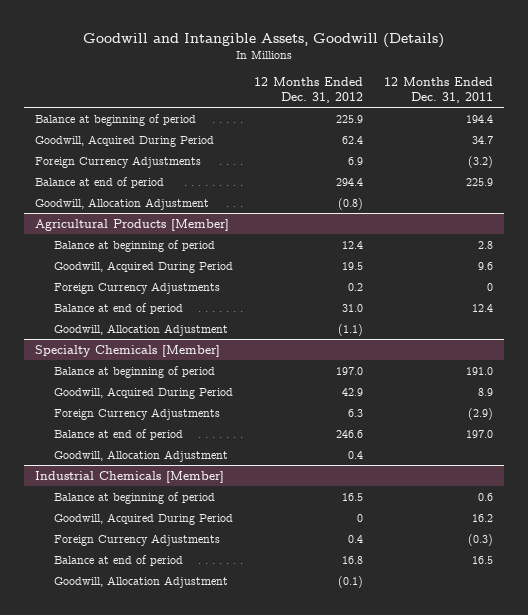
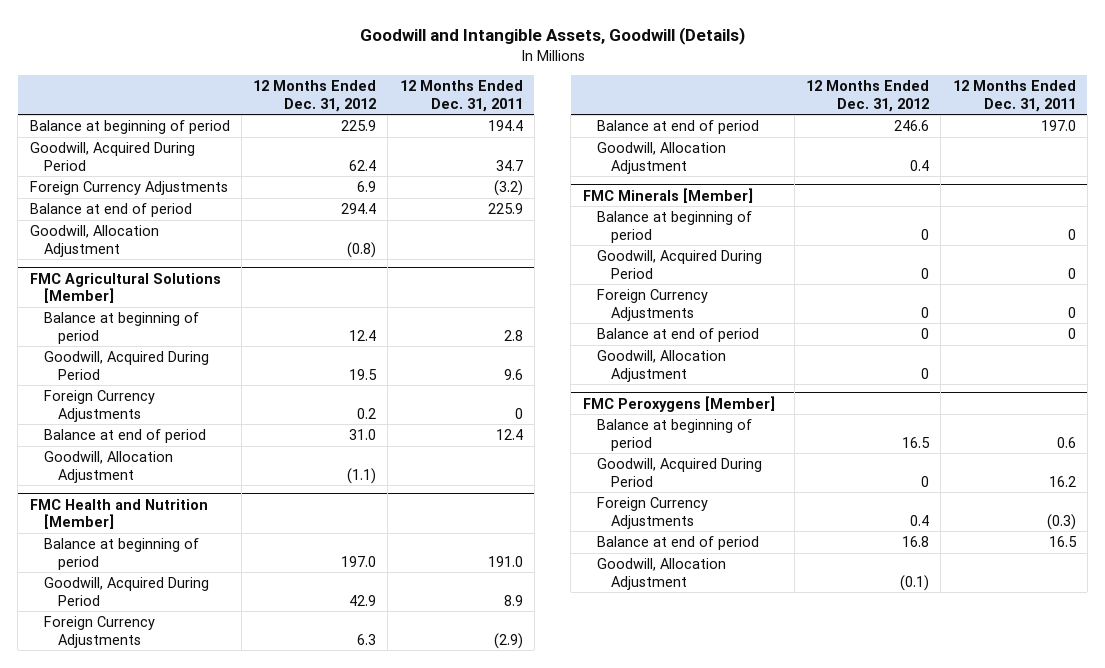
[34,218,229,231] Agricultural Products [Member] -> none
none -> [29,272,221,304] FMC Agricultural Solutions [Member]
[34,344,220,357] Specialty Chemicals [Member] -> none
none -> [29,498,208,530] FMC Health and Nutrition [Member]
[34,470,224,483] Industrial Chemicals [Member] -> none
none -> [582,187,753,203] FMC Minerals [Member]
none -> [596,211,752,243] Balance at beginning of period
none -> [596,250,762,279] Goodwill, Acquired During Period
none -> [596,289,708,321] Foreign Currency Adjustments
none -> [596,328,759,343] Balance at end of period
none -> [596,350,726,382] Goodwill, Allocation Adjustment
none -> [582,395,775,412] FMC Peroxygens [Member]

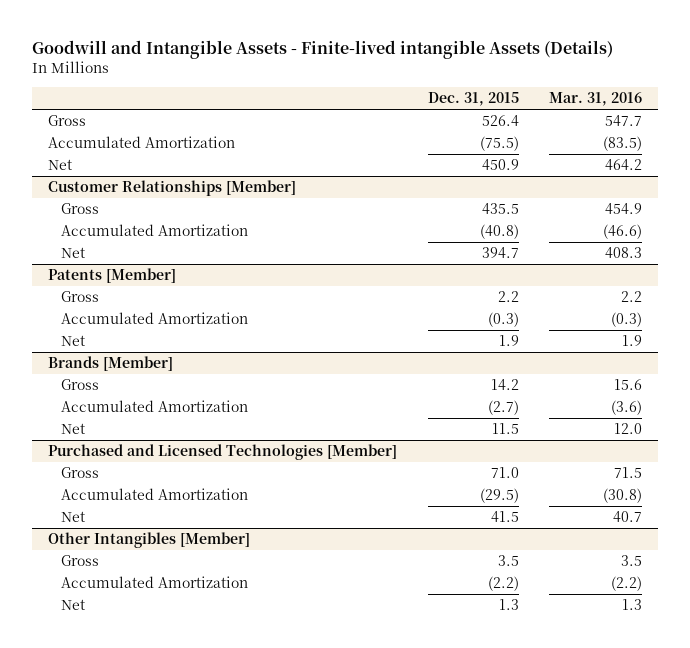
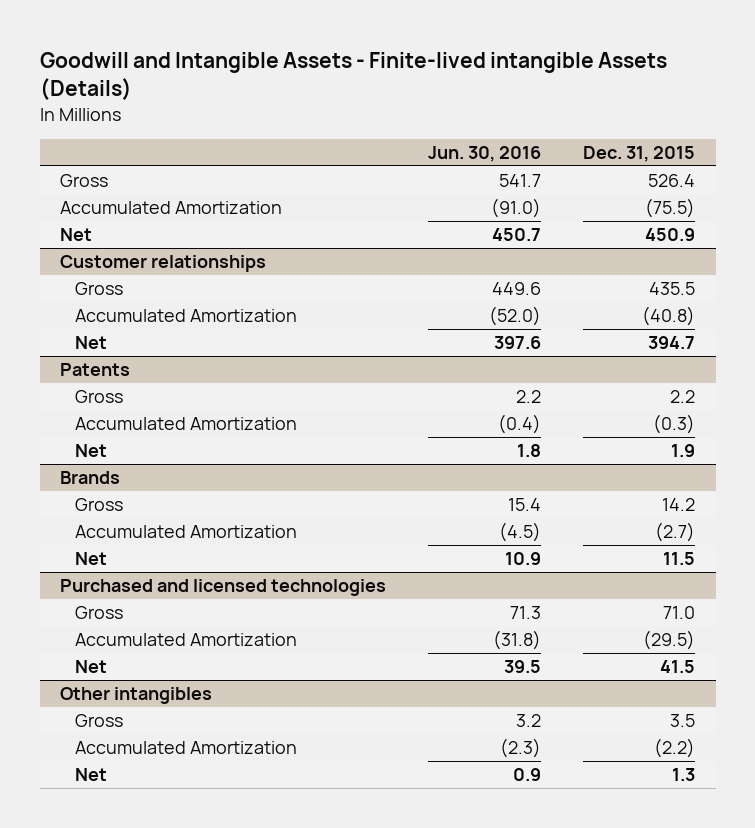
[549,92,643,107] Mar. 31, 2016 -> none
none -> [428,145,542,162] Jun. 30, 2016
[47,180,296,197] Customer Relationships [Member] -> [60,255,267,273] Customer relationships
[47,268,176,284] Patents [Member] -> [60,363,131,377] Patents
[47,356,173,372] Brands [Member] -> [60,471,121,485] Brands
[47,444,397,461] Purchased and Licensed Technologies [Member] -> [60,579,387,597] Purchased and licensed technologies
[47,532,250,549] Other Intangibles [Member] -> [60,687,213,705] Other intangibles

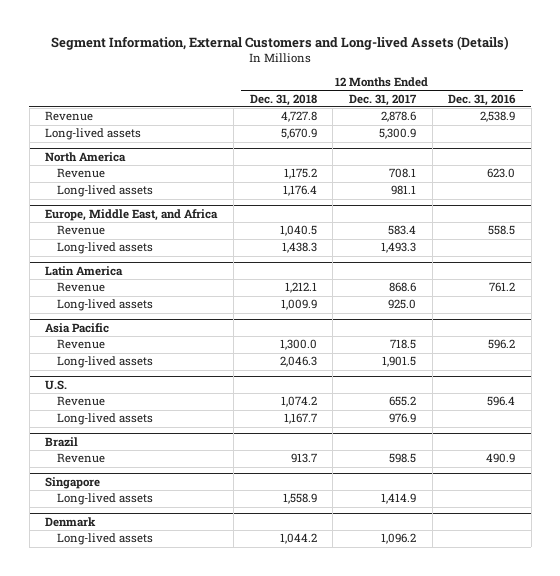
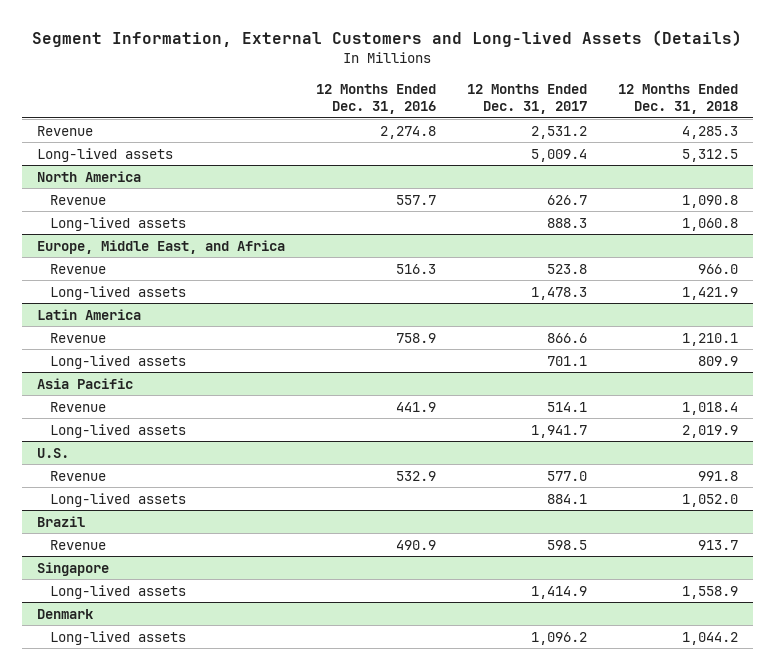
[280,111,317,123] 4,727.8 -> [681,125,738,139] 4,285.3
[380,111,416,123] 2,878.6 -> [530,125,587,139] 2,531.2
[480,111,516,123] 2,538.9 -> [380,125,437,139] 2,274.8
[280,128,317,140] 5,670.9 -> [681,148,738,162] 5,312.5
[378,128,416,140] 5,300.9 -> [530,148,587,162] 5,009.4
[283,168,317,180] 1,175.2 -> [681,194,738,208] 1,090.8
[388,168,416,179] 708.1 -> [546,194,587,205] 626.7
[487,168,516,179] 623.0 -> [396,194,437,205] 557.7
[282,185,317,197] 1,176.4 -> [681,217,738,231] 1,060.8
[390,185,416,196] 981.1 -> [546,217,587,228] 888.3
[279,225,317,237] 1,040.5 -> [697,263,738,274] 966.0
[387,225,416,236] 583.4 -> [546,263,587,274] 523.8
[488,225,516,236] 558.5 -> [396,263,437,274] 516.3
[281,242,317,254] 1,438.3 -> [681,286,738,300] 1,421.9
[380,242,416,254] 1,493.3 -> [530,286,587,300] 1,478.3
[284,282,317,294] 1,212.1 -> [681,332,738,346] 1,210.1
[388,282,416,293] 868.6 -> [546,332,587,343] 866.6
[489,282,516,293] 761.2 -> [396,332,437,343] 758.9
[280,299,317,311] 1,009.9 -> [697,355,738,366] 809.9
[387,299,416,310] 925.0 -> [546,355,587,366] 701.1
[279,339,317,351] 1,300.0 -> [681,401,738,415] 1,018.4
[389,339,416,350] 718.5 -> [546,401,587,412] 514.1
[488,339,516,350] 596.2 -> [396,401,437,412] 441.9
[279,356,317,368] 2,046.3 -> [681,424,738,438] 2,019.9
[381,356,416,368] 1,901.5 -> [530,424,587,438] 1,941.7
[280,396,317,408] 1,074.2 -> [697,470,738,481] 991.8
[388,396,416,407] 655.2 -> [546,470,587,481] 577.0
[487,396,516,407] 596.4 -> [396,470,437,481] 532.9
[283,413,317,425] 1,167.7 -> [681,493,738,507] 1,052.0
[388,413,416,424] 976.9 -> [546,493,587,504] 884.1

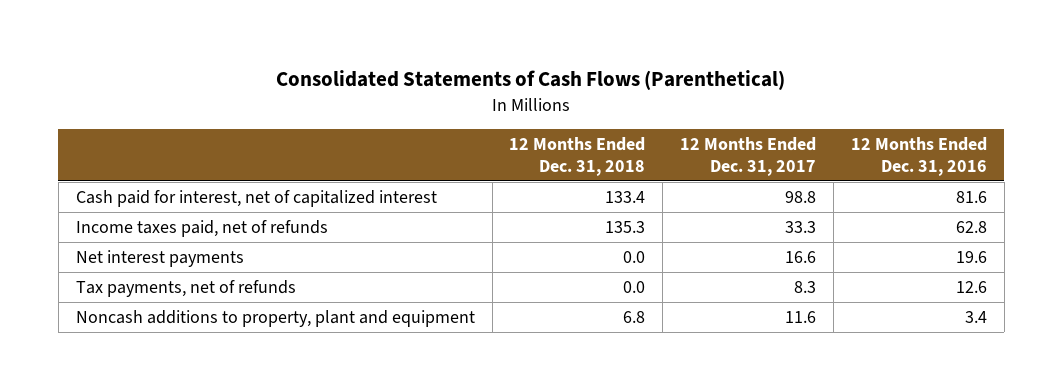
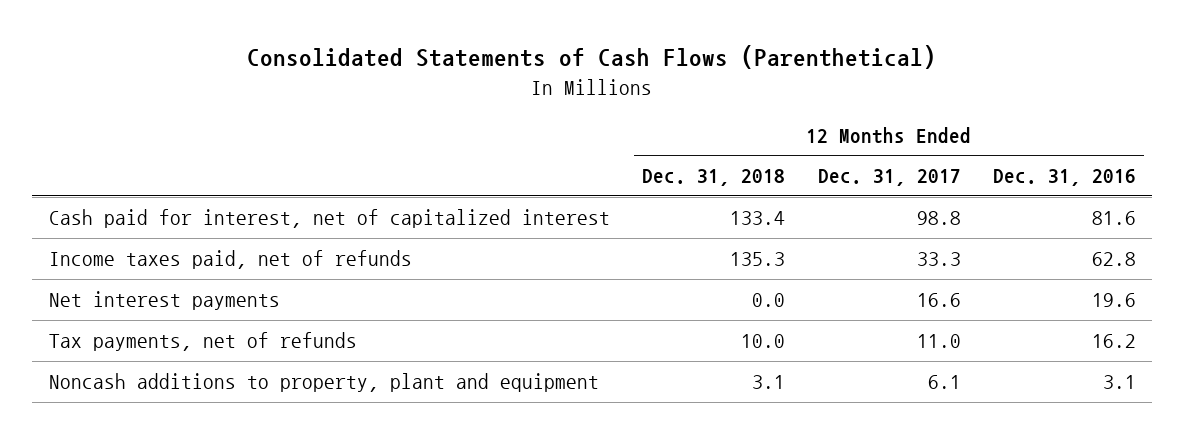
[623,280,646,293] 0.0 -> [741,334,786,349] 10.0
[794,280,817,293] 8.3 -> [916,334,961,349] 11.0
[955,280,987,293] 12.6 -> [1092,334,1137,349] 16.2
[623,310,646,323] 6.8 -> [752,375,786,390] 3.1
[785,310,817,323] 11.6 -> [927,375,961,390] 6.1
[964,310,987,323] 3.4 -> [1103,375,1137,390] 3.1

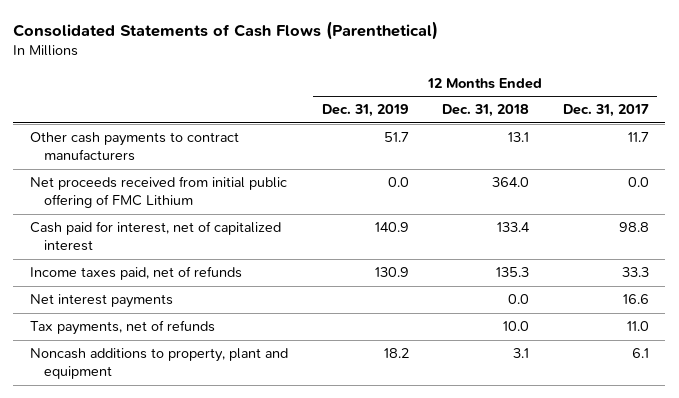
[993,169,1137,187] Dec. 31, 2016 -> none
none -> [321,104,409,118] Dec. 31, 2019
none -> [30,132,240,162] Other cash payments to contract manufacturers
none -> [30,176,288,209] Net proceeds received from initial public offering of FMC Lithium

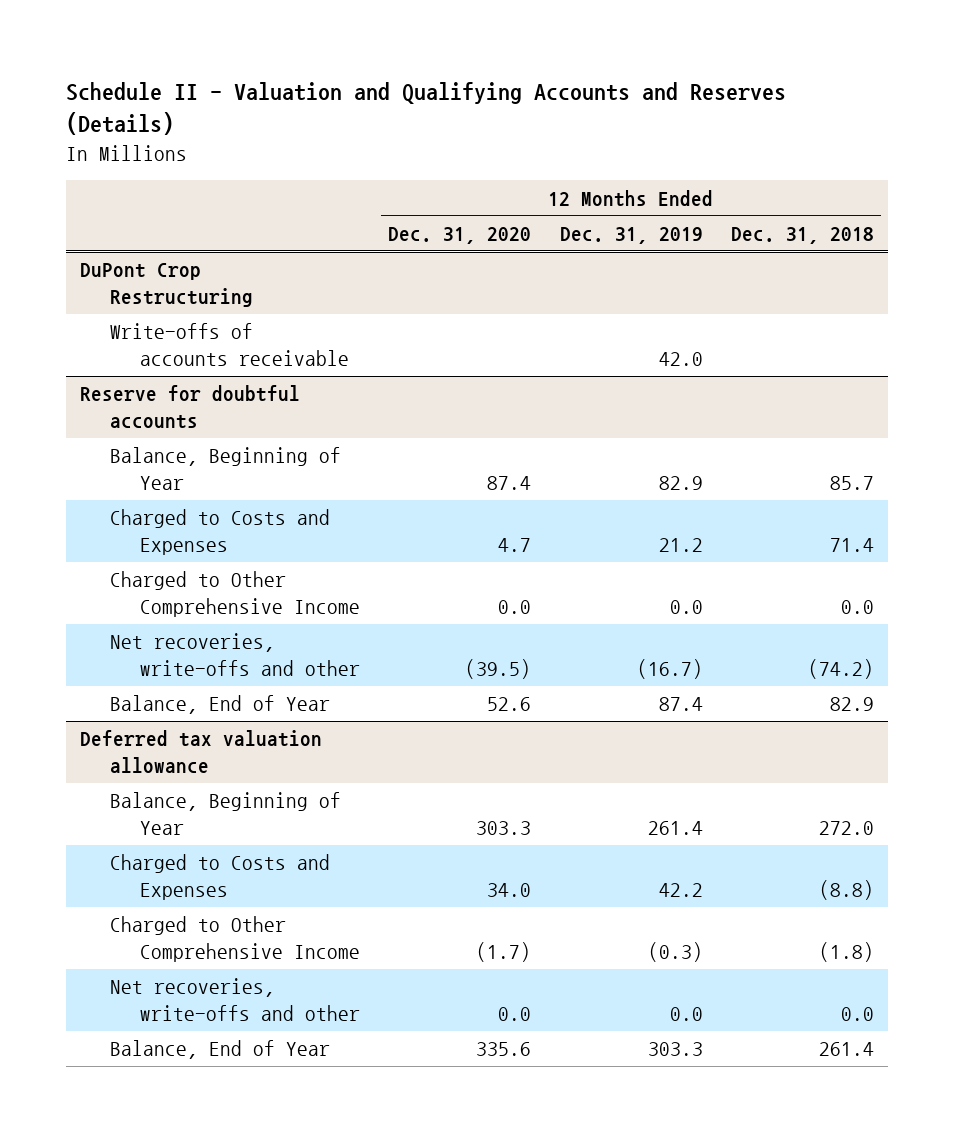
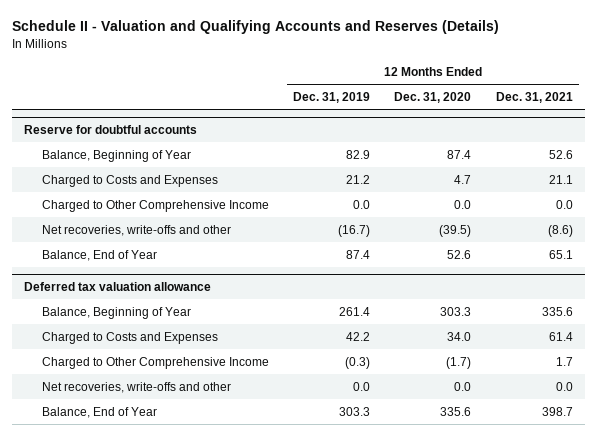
[730,226,874,244] Dec. 31, 2018 -> none
none -> [495,92,573,104] Dec. 31, 2021
[80,263,254,308] DuPont Crop Restructuring -> none
[110,323,350,367] Write-offs of accounts receivable -> none

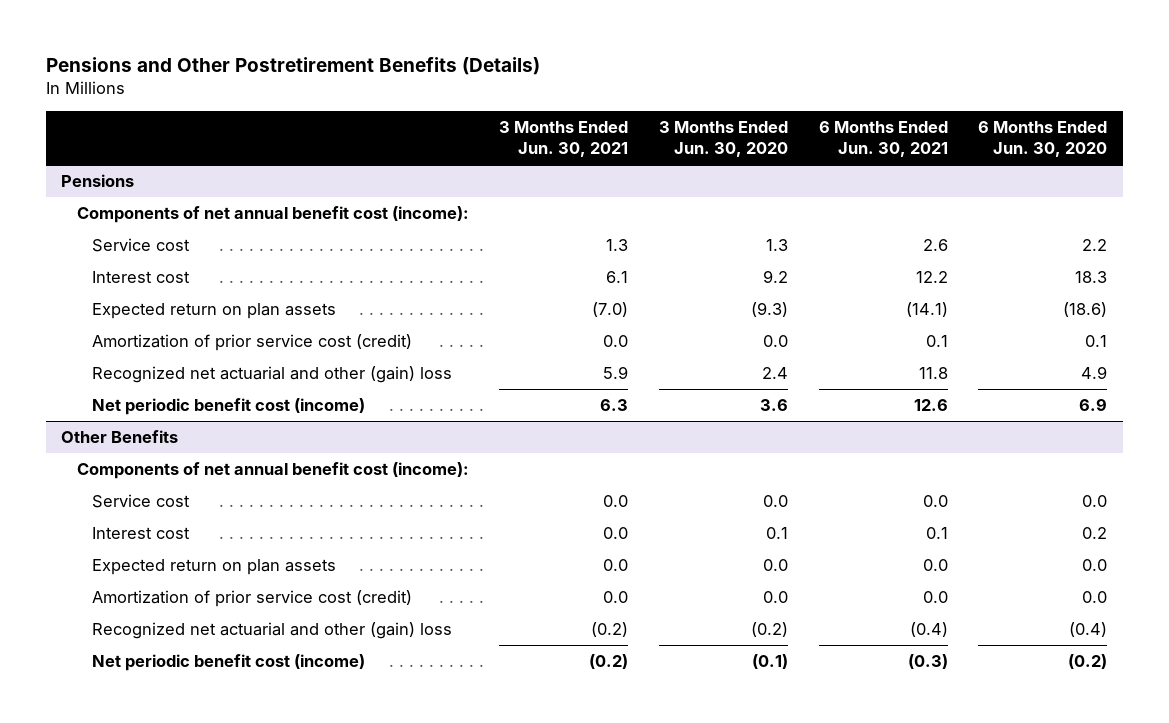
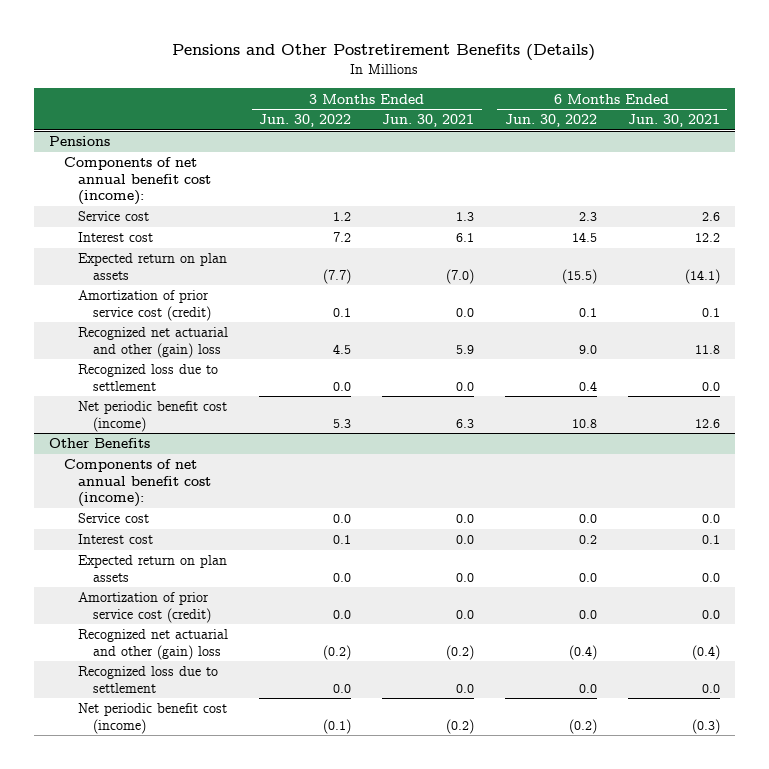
[659,121,789,157] 3 Months Ended Jun. 30, 2020 -> none
[978,121,1108,157] 6 Months Ended Jun. 30, 2020 -> none
none -> [259,114,352,128] Jun. 30, 2022
none -> [504,114,597,128] Jun. 30, 2022
none -> [78,364,219,391] Recognized loss due to settlement
none -> [78,666,219,693] Recognized loss due to settlement

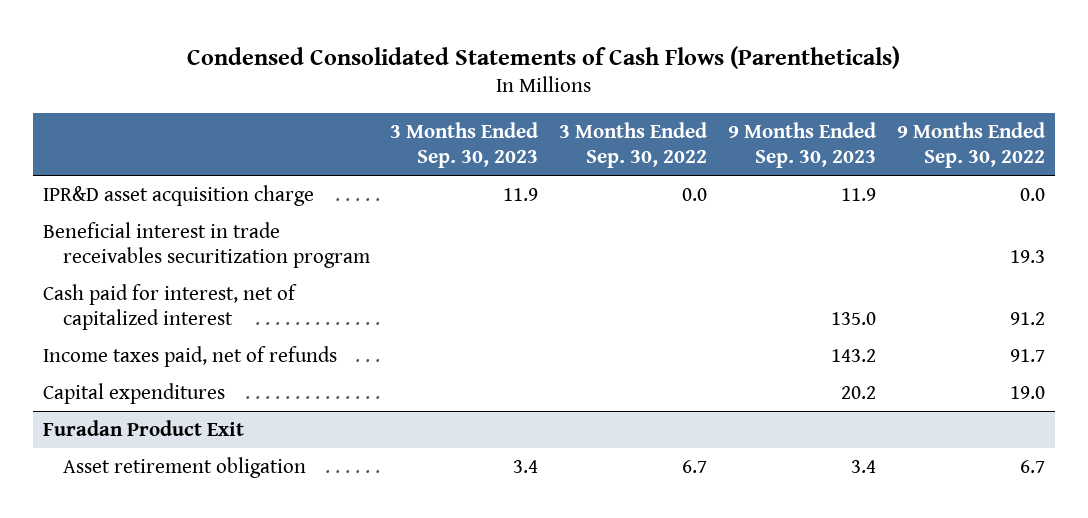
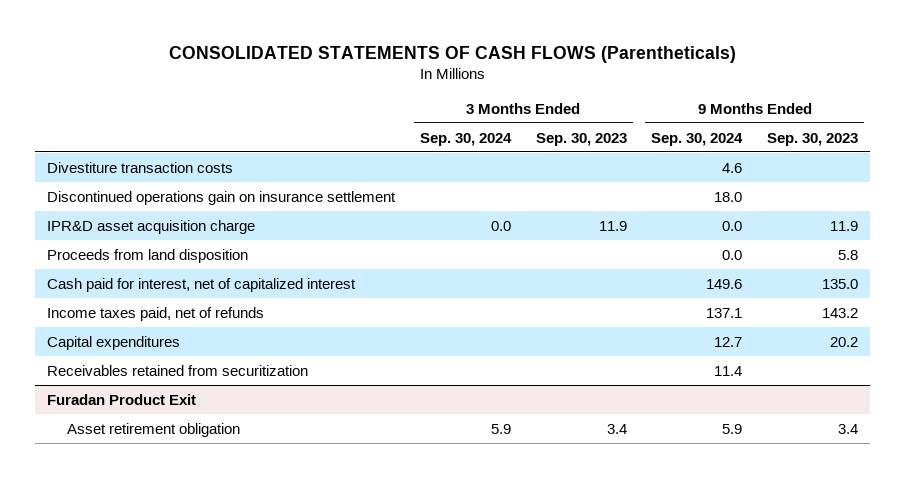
[186,45,900,69] Condensed Consolidated Statements of Cash Flows (Parentheticals) -> [168,45,736,63] CONSOLIDATED STATEMENTS OF CASH FLOWS (Parentheticals)
[559,121,708,169] 3 Months Ended Sep. 30, 2022 -> none
[896,121,1045,169] 9 Months Ended Sep. 30, 2022 -> none
none -> [419,132,512,146] Sep. 30, 2024
none -> [651,132,744,146] Sep. 30, 2024
none -> [47,161,234,173] Divestiture transaction costs
none -> [47,190,397,205] Discontinued operations gain on insurance settlement
[43,221,370,269] Beneficial interest in trade receivables securitization program -> none
none -> [47,248,249,263] Proceeds from land disposition
none -> [47,364,309,376] Receivables retained from securitization

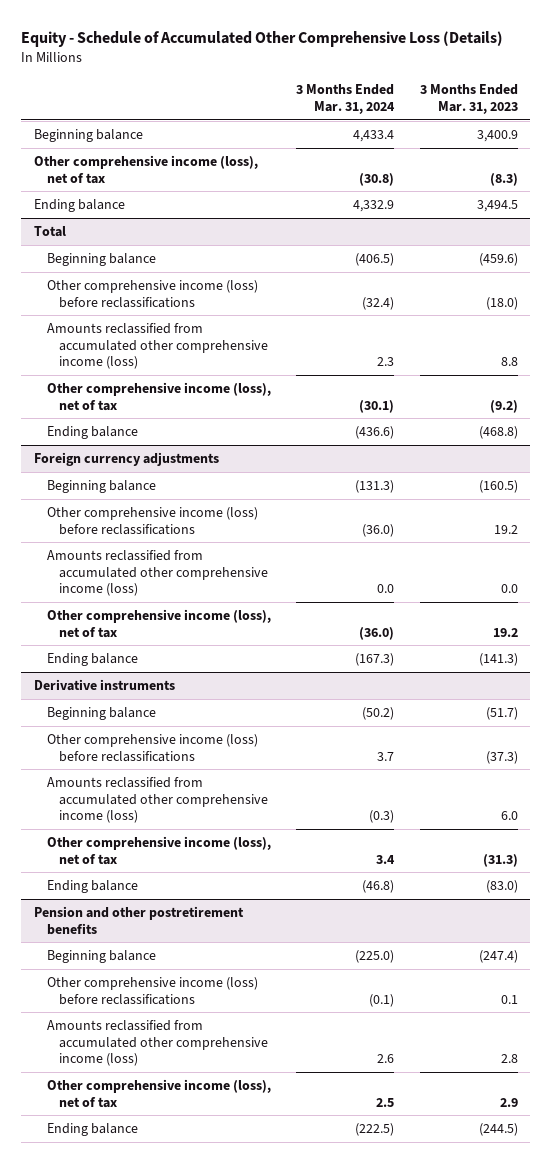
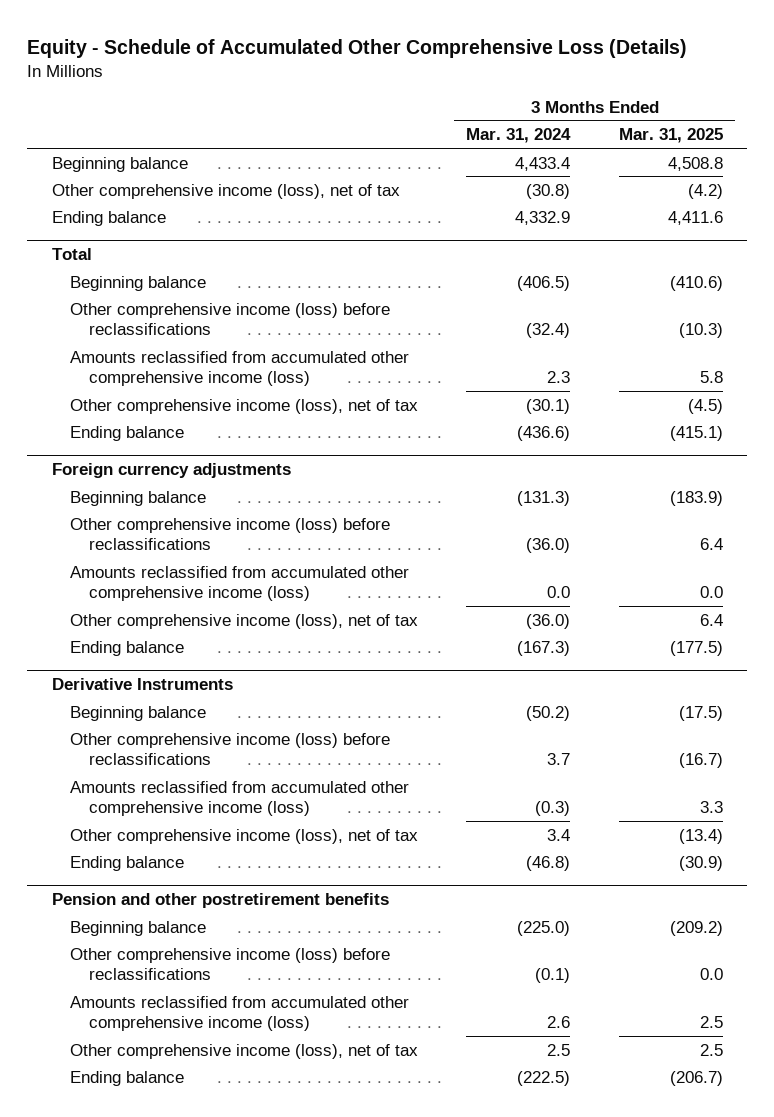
[419,84,518,114] 3 Months Ended Mar. 31, 2023 -> none
none -> [618,128,723,144] Mar. 31, 2025
[33,679,175,692] Derivative instruments -> [51,677,233,690] Derivative Instruments

